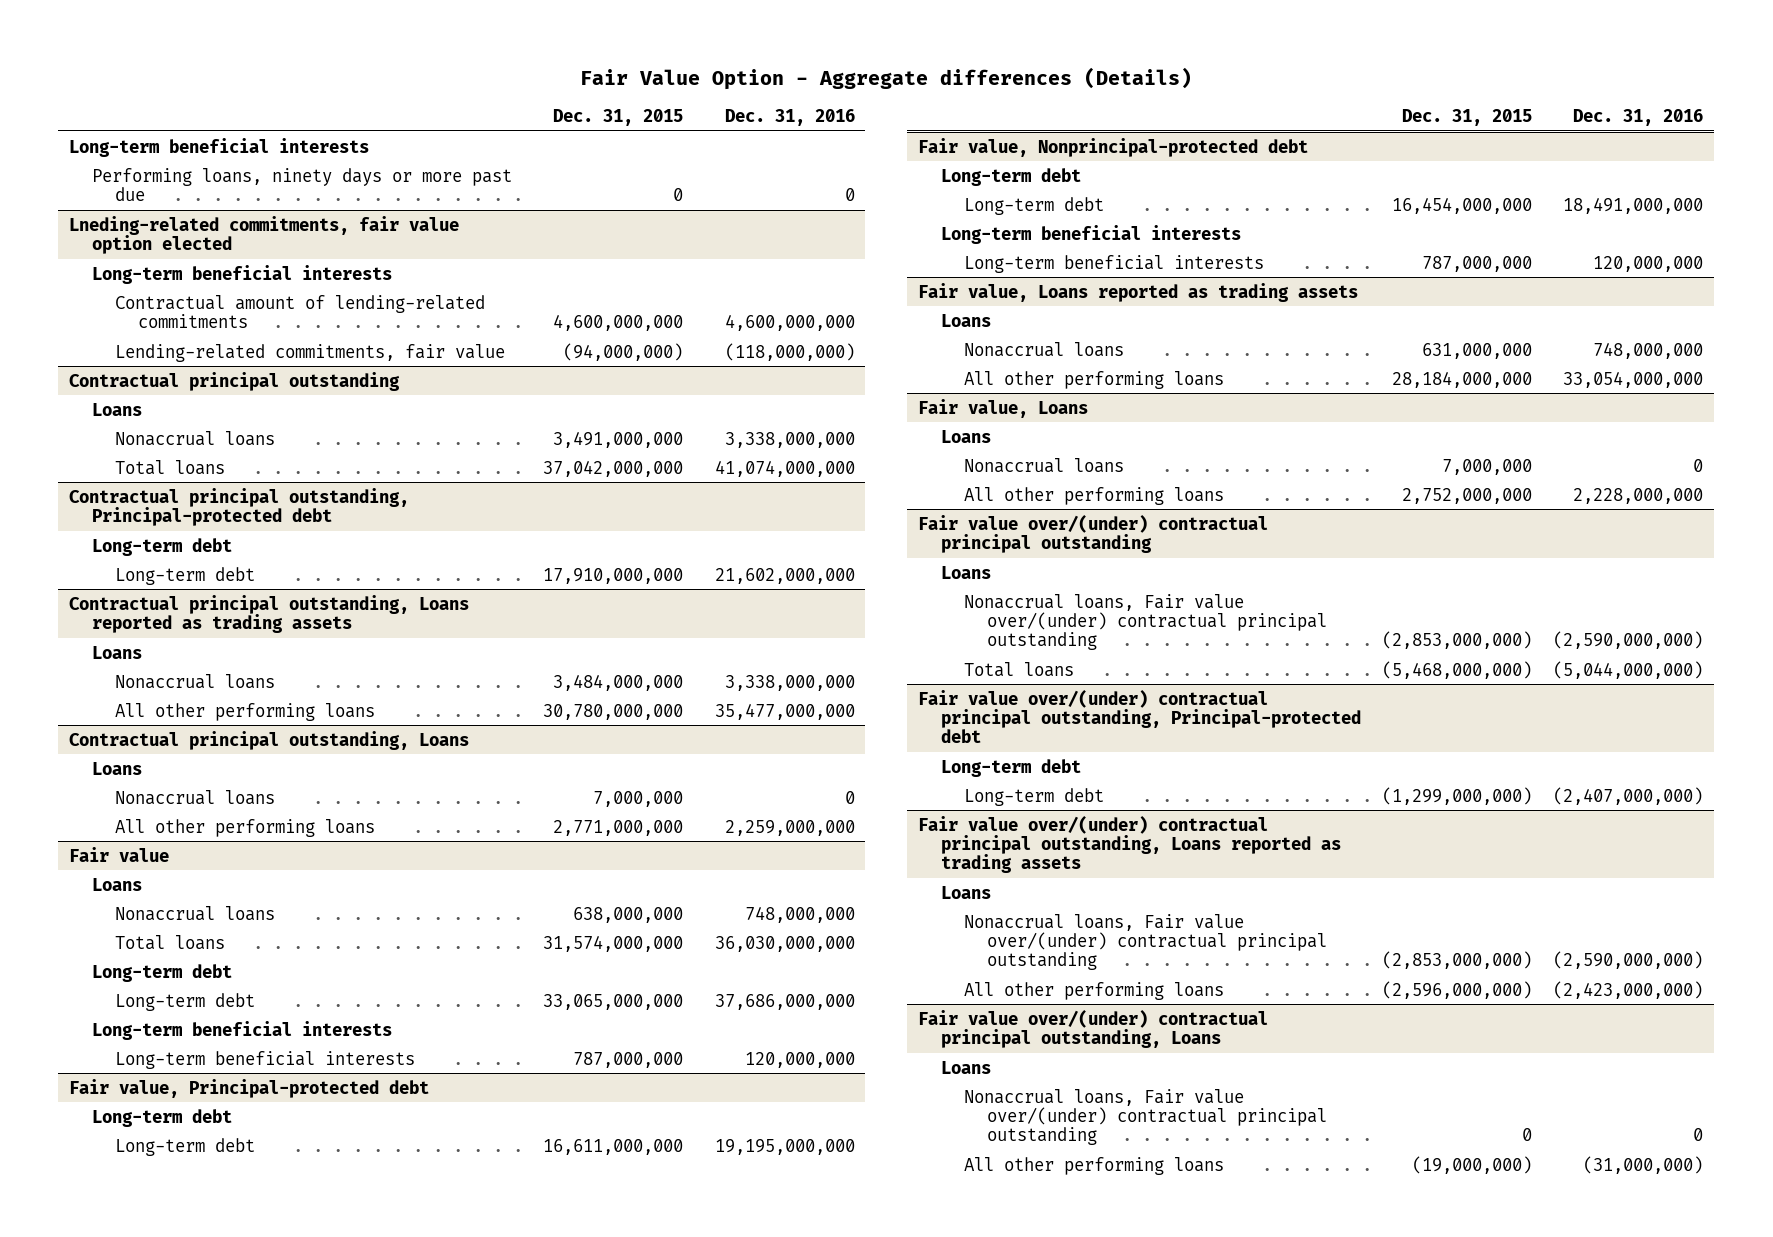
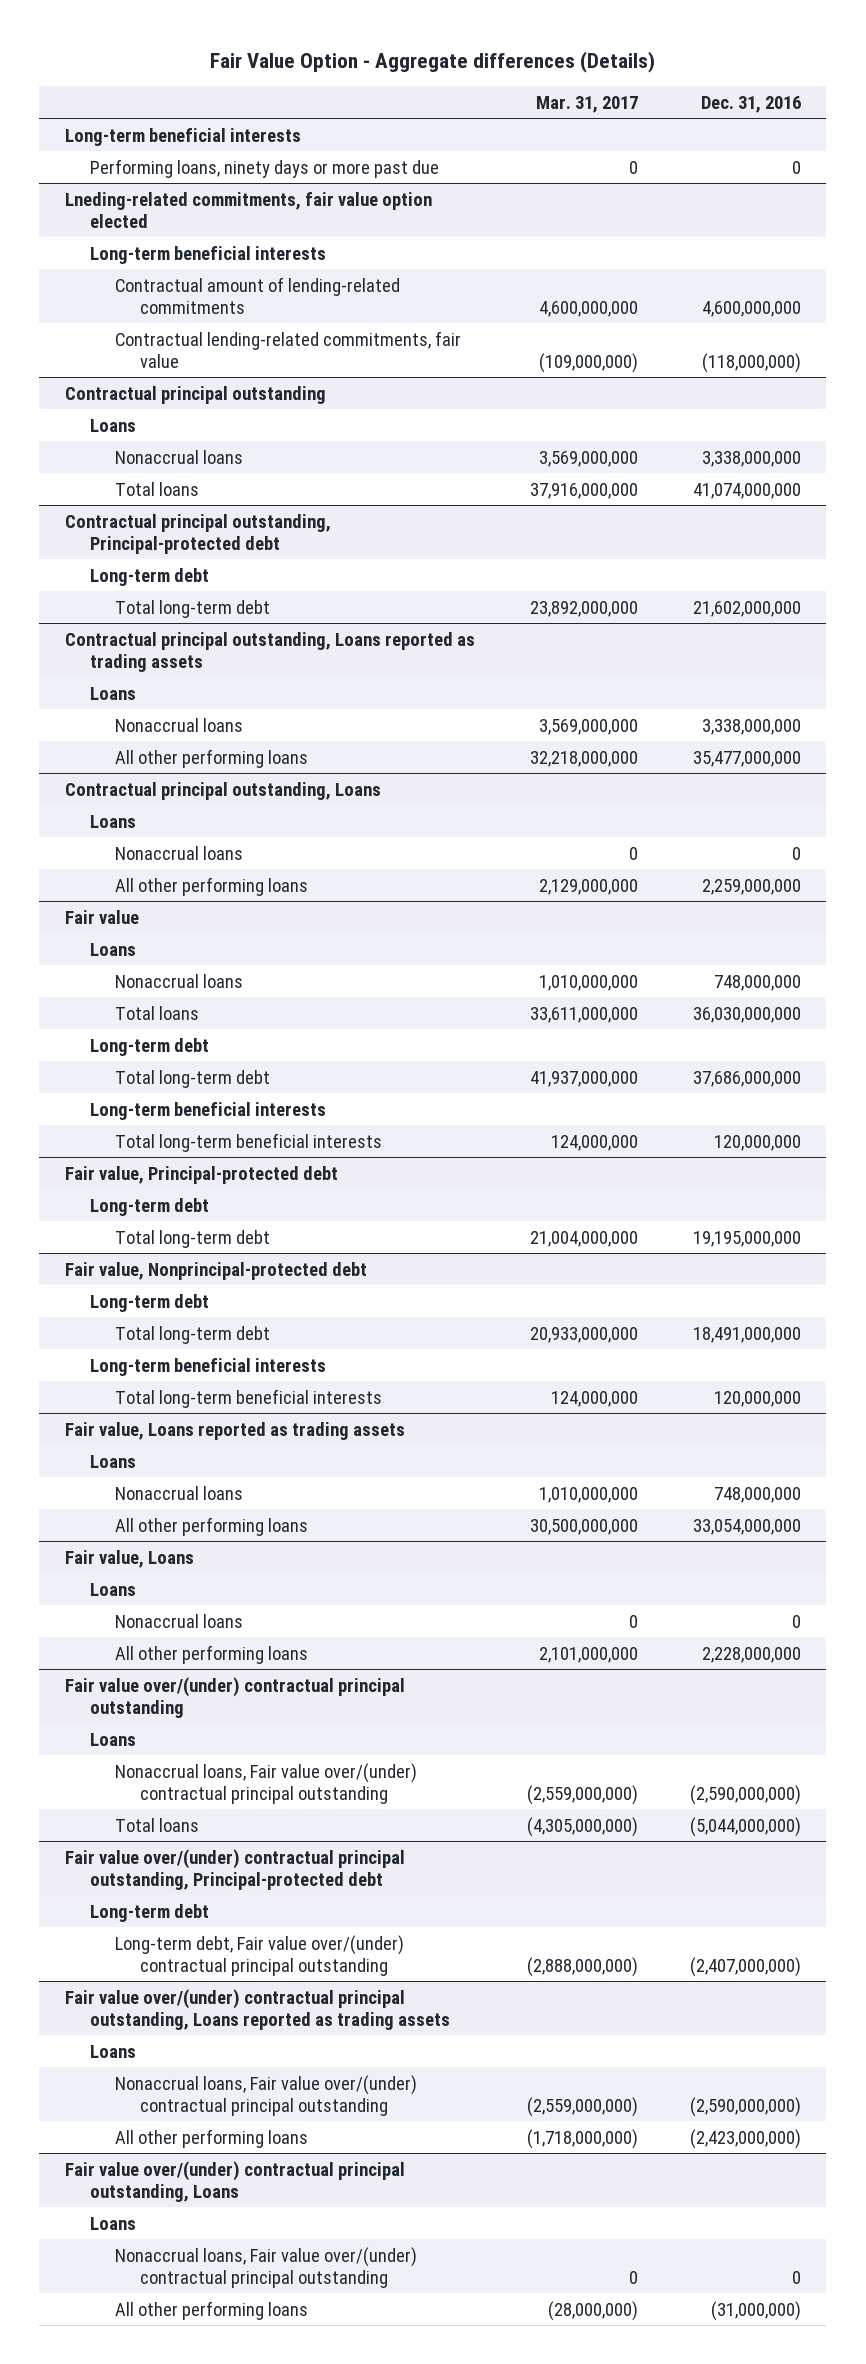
[553,108,684,126] Dec. 31, 2015 -> none
none -> [535,95,638,113] Mar. 31, 2017
[114,343,505,362] Lending-related commitments, fair value -> [115,330,462,368] Contractual lending-related commitments, fair value
[114,566,255,585] Long-term debt -> [115,599,271,618] Total long-term debt
[114,992,255,1011] Long-term debt -> [115,1069,271,1088] Total long-term debt
[114,1050,415,1069] Long-term beneficial interests -> [115,1132,383,1152] Total long-term beneficial interests
[114,1137,255,1156] Long-term debt -> [115,1229,271,1248] Total long-term debt
[963,196,1104,215] Long-term debt -> [115,1325,271,1344] Total long-term debt
[963,254,1264,273] Long-term beneficial interests -> [115,1388,383,1408] Total long-term beneficial interests
[963,787,1104,806] Long-term debt -> [115,1934,405,1976] Long-term debt, Fair value over/(under) contractual principal outstanding

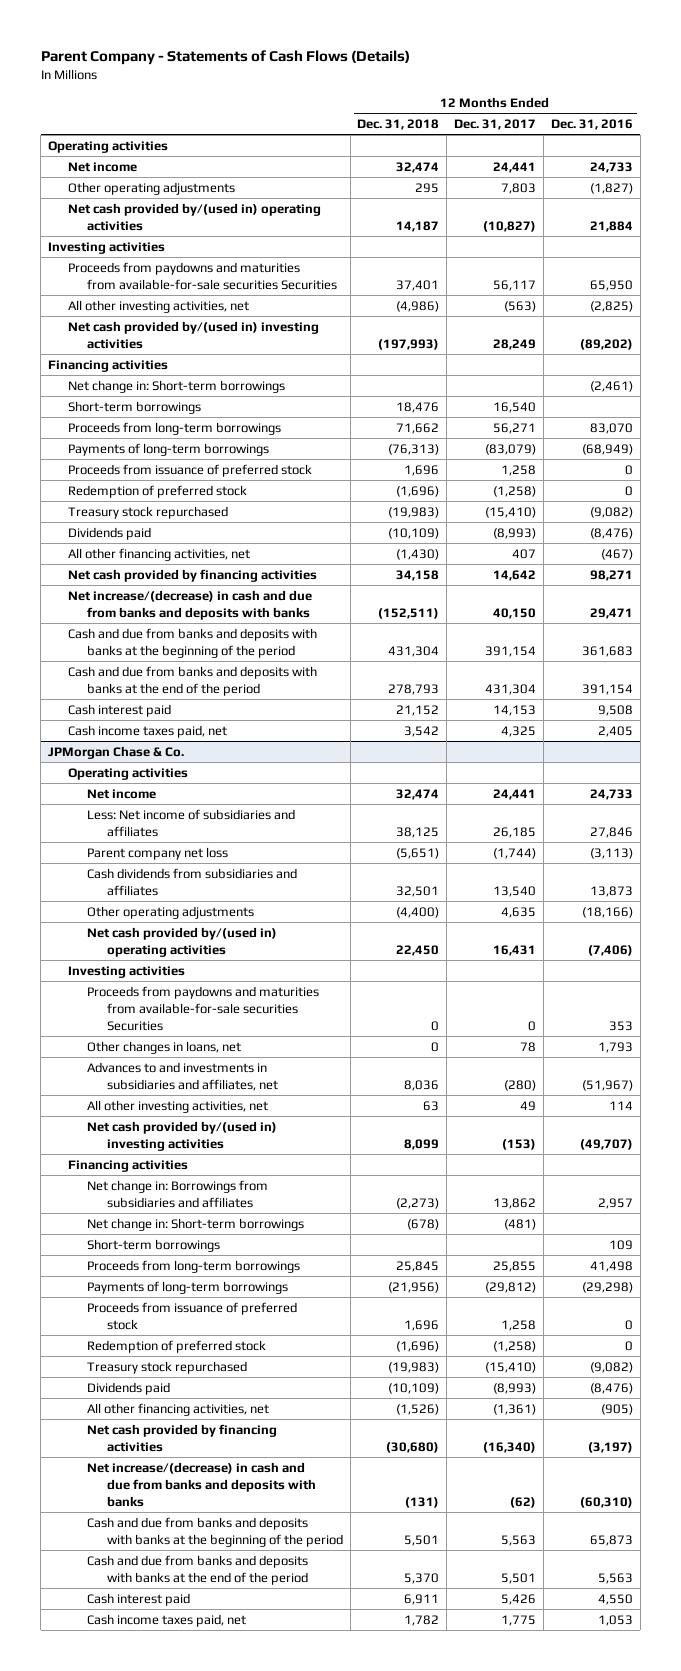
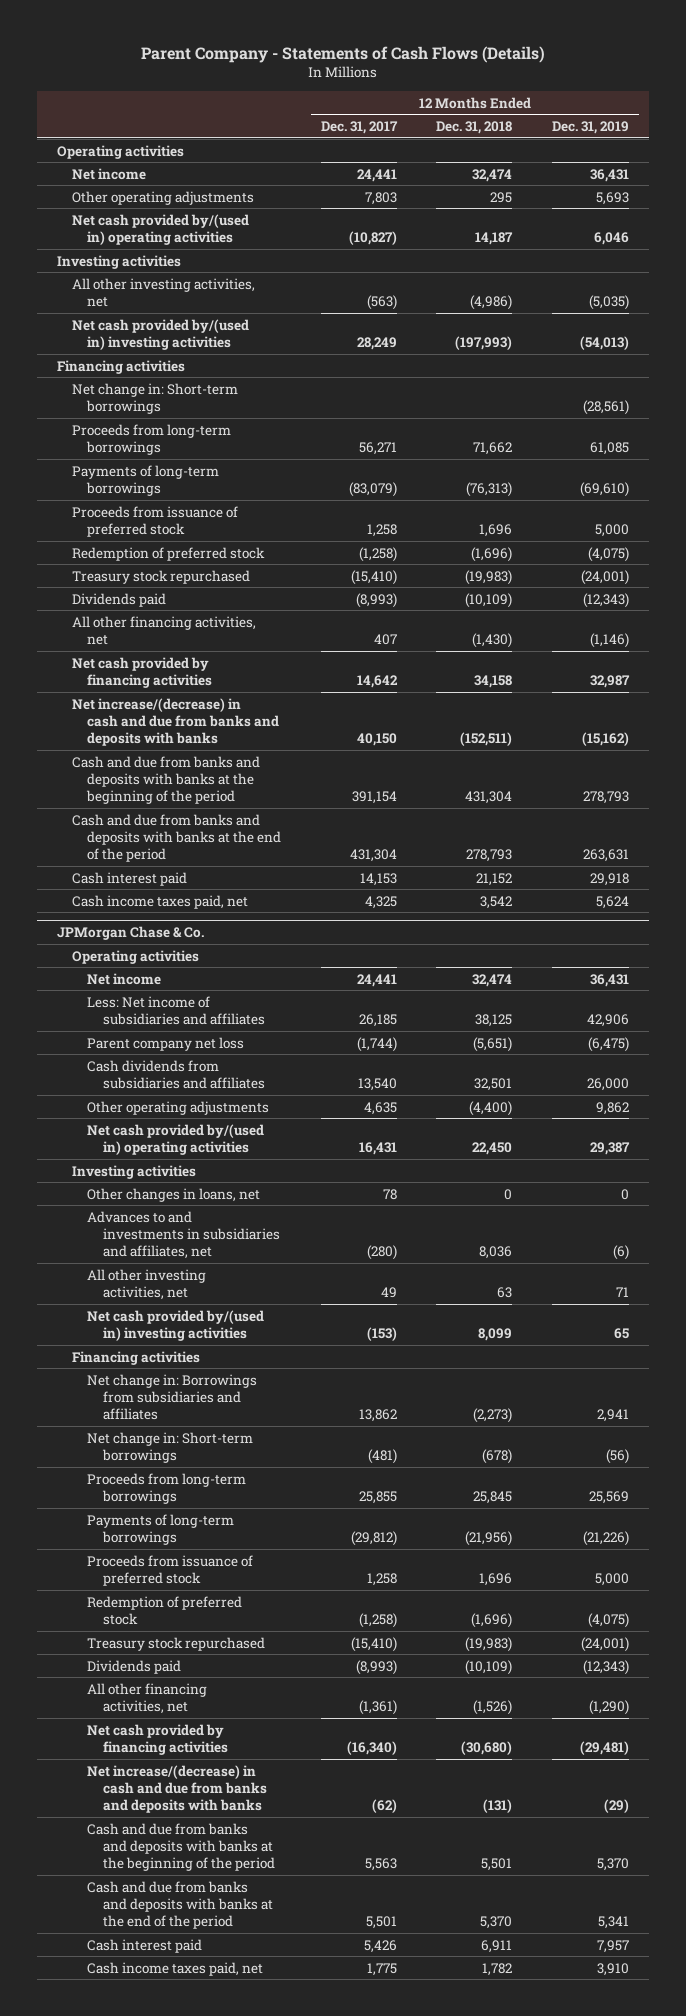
[551,119,634,131] Dec. 31, 2016 -> none
none -> [551,120,629,134] Dec. 31, 2019
[67,261,338,290] Proceeds from paydowns and maturities from available-for-sale securities Securities -> none
[67,400,201,414] Short-term borrowings -> none
[87,985,320,1031] Proceeds from paydowns and maturities from available-for-sale securities Securities -> none
[87,1238,221,1252] Short-term borrowings -> none

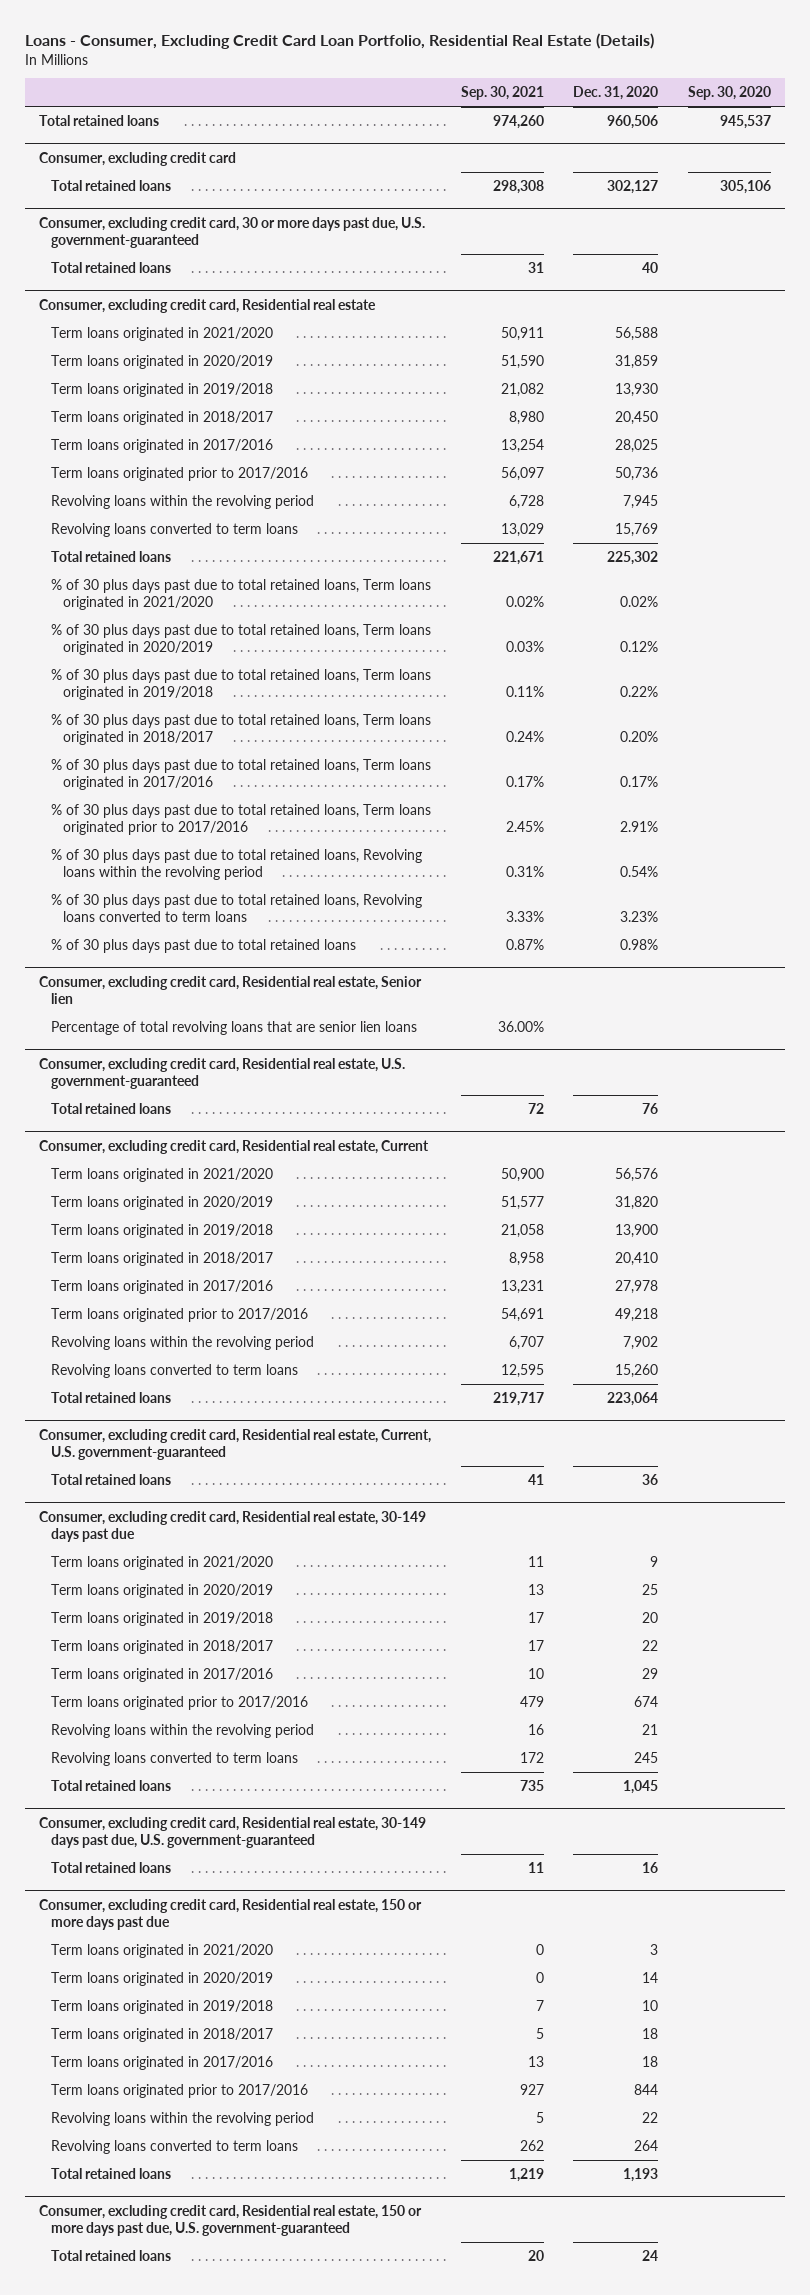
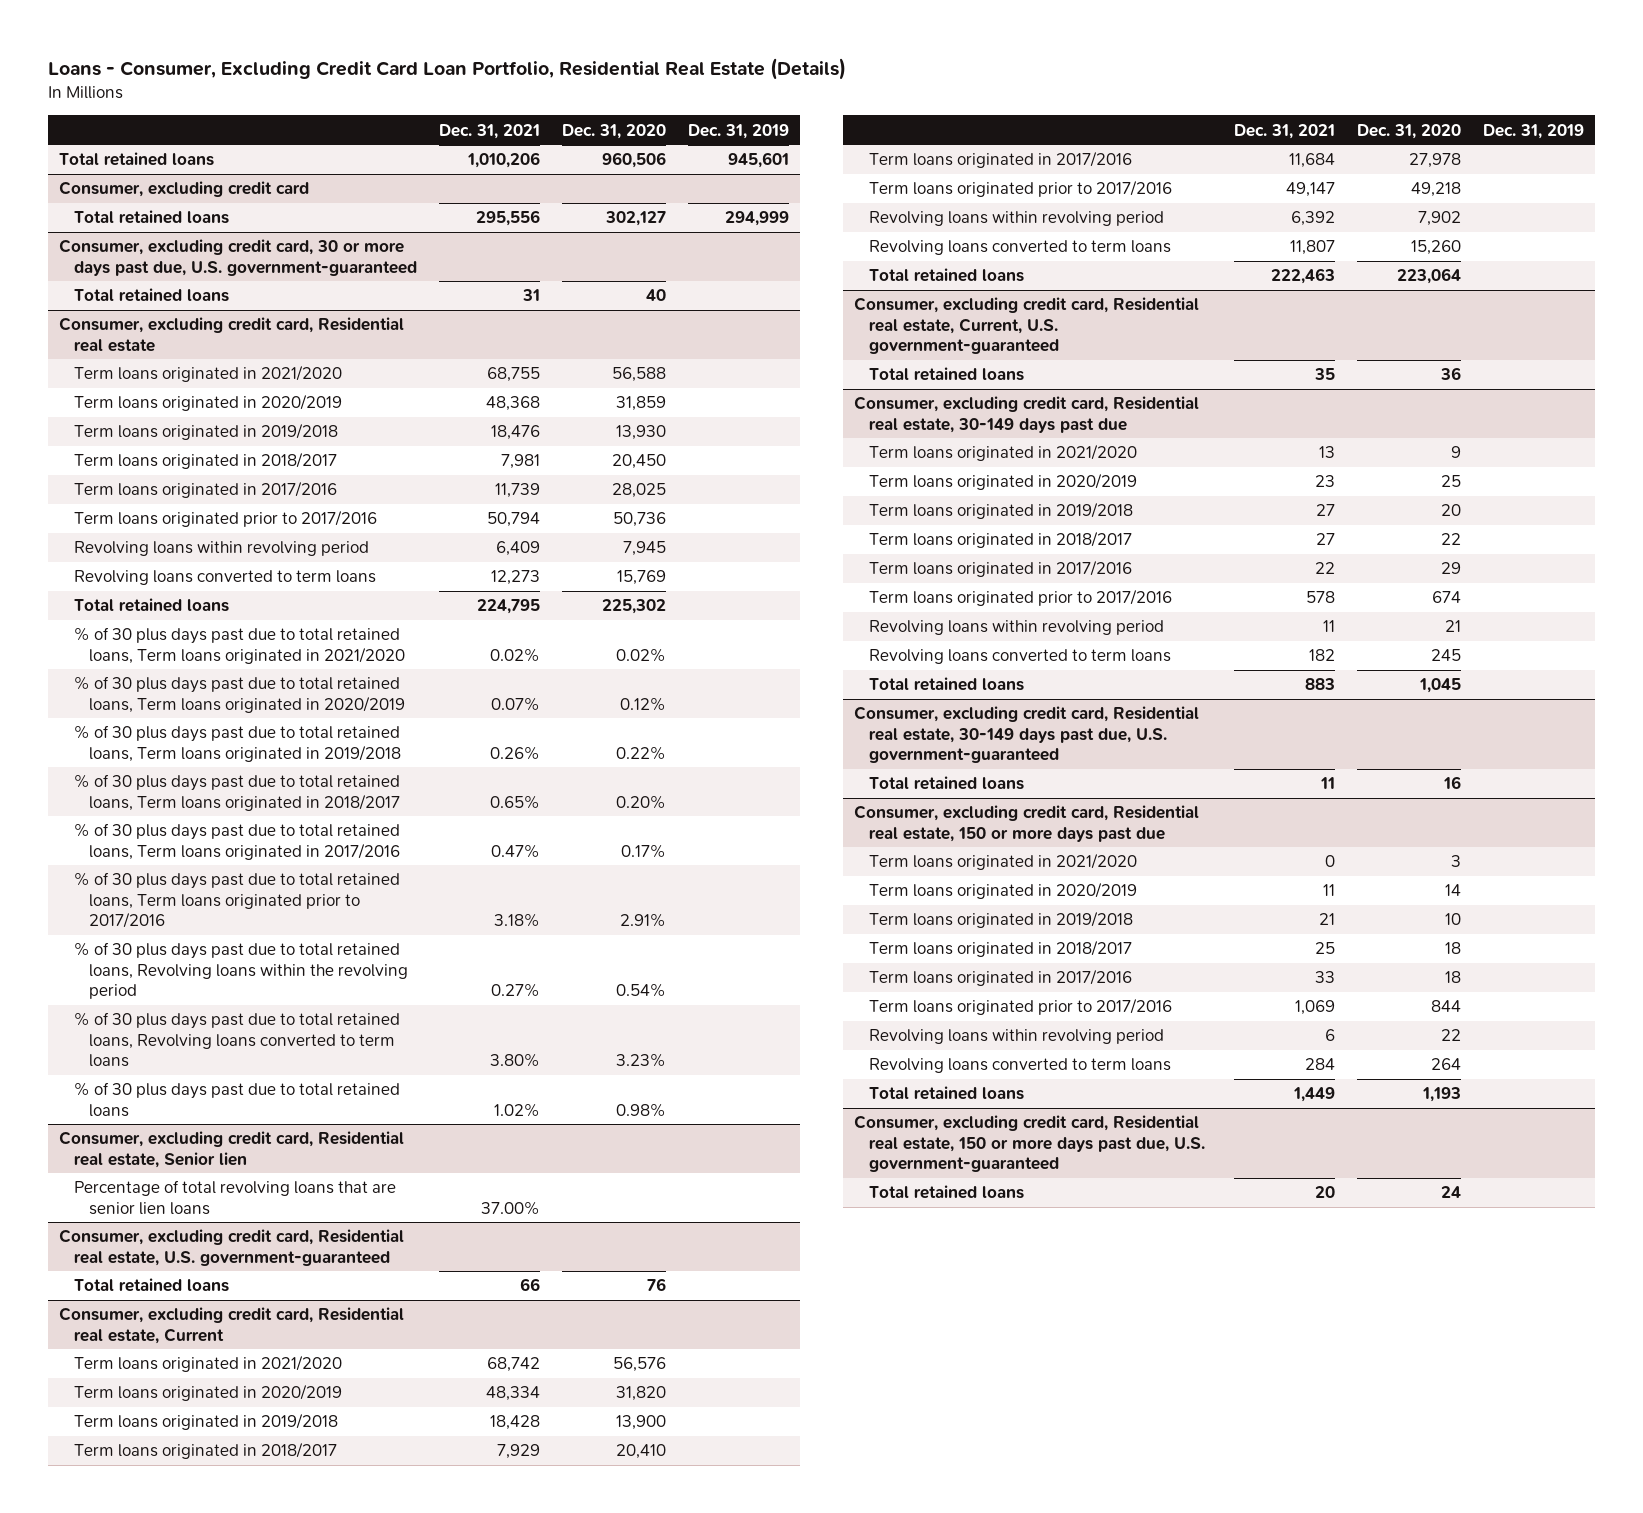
[460,86,544,101] Sep. 30, 2021 -> none
[687,86,771,101] Sep. 30, 2020 -> none
none -> [439,123,541,139] Dec. 31, 2021
none -> [688,123,790,139] Dec. 31, 2019
[50,494,314,509] Revolving loans within the revolving period -> [74,541,370,557] Revolving loans within revolving period
[50,1335,314,1350] Revolving loans within the revolving period -> [869,211,1165,227] Revolving loans within revolving period
[50,1723,314,1738] Revolving loans within the revolving period -> [869,620,1165,636] Revolving loans within revolving period
[50,2111,314,2126] Revolving loans within the revolving period -> [869,1029,1165,1045] Revolving loans within revolving period

